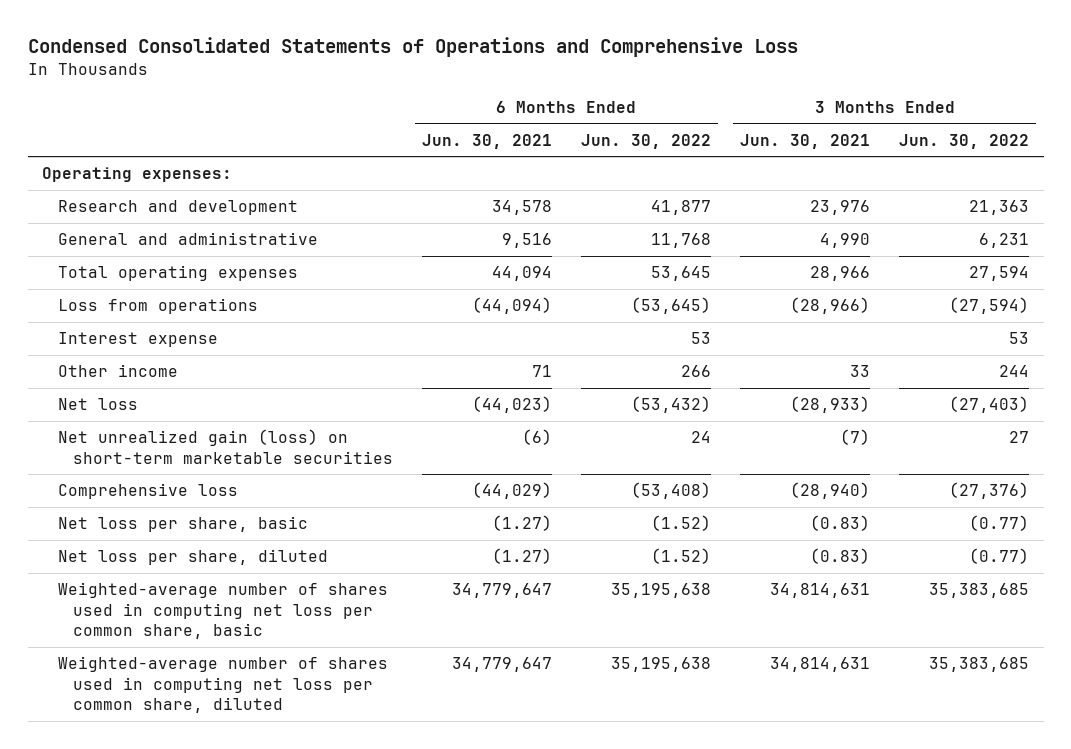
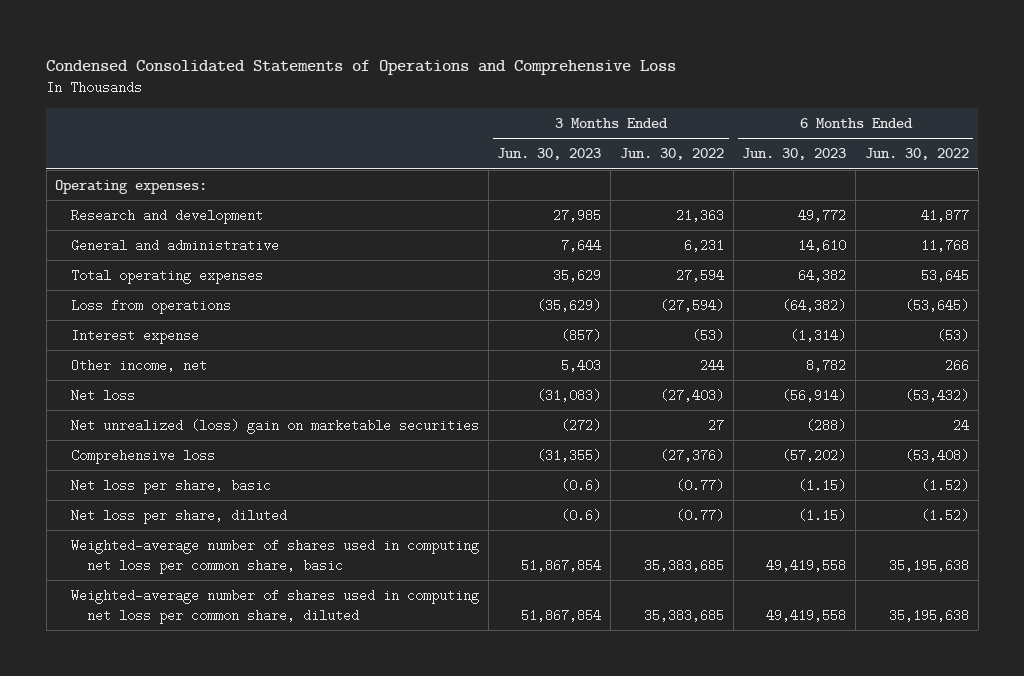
[421,133,552,149] Jun. 30, 2021 -> none
[740,133,871,149] Jun. 30, 2021 -> none
none -> [497,148,602,161] Jun. 30, 2023
none -> [742,148,847,161] Jun. 30, 2023
[690,332,711,345] 53 -> [936,328,969,342] (53)
[1009,332,1030,345] 53 -> [691,328,724,342] (53)
[57,364,178,378] Other income -> [71,358,208,372] Other income, net
[57,429,393,464] Net unrealized gain (loss) on short-term marketable securities -> [71,418,480,434] Net unrealized (loss) gain on marketable securities

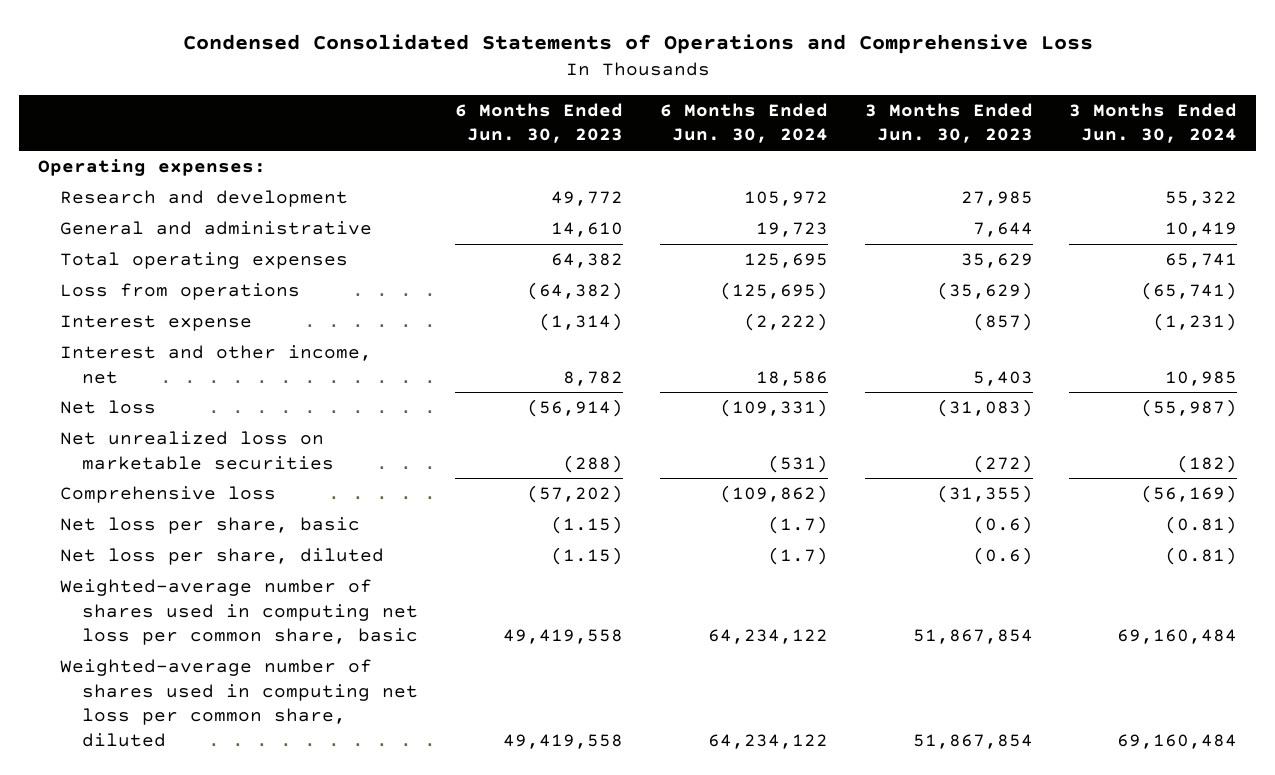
[619,148,724,161] Jun. 30, 2022 -> none
[864,148,969,161] Jun. 30, 2022 -> none
none -> [659,102,828,144] 6 Months Ended Jun. 30, 2024
none -> [1069,102,1238,144] 3 Months Ended Jun. 30, 2024
[71,358,208,372] Other income, net -> [59,345,372,384] Interest and other income, net
[71,418,480,434] Net unrealized (loss) gain on marketable securities -> [59,431,334,470] Net unrealized loss on marketable securities

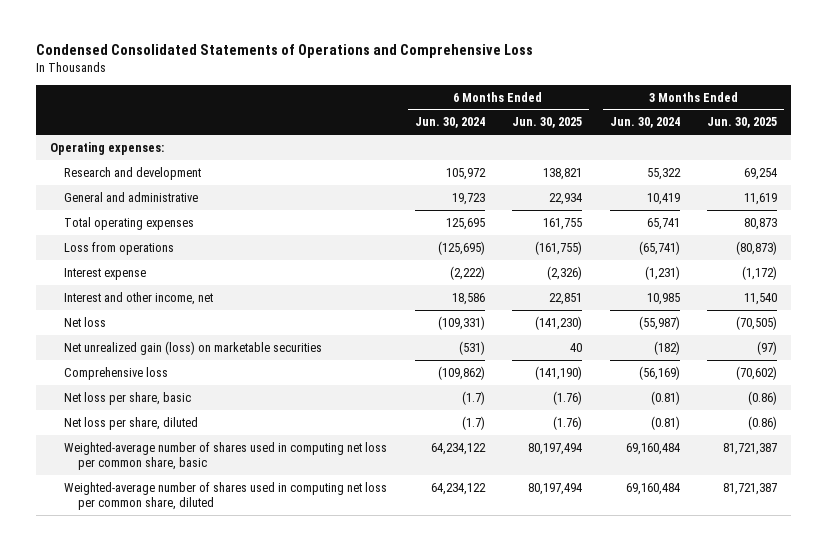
[454,102,623,144] 6 Months Ended Jun. 30, 2023 -> none
[864,102,1033,144] 3 Months Ended Jun. 30, 2023 -> none
none -> [512,117,583,129] Jun. 30, 2025
none -> [707,117,778,129] Jun. 30, 2025
[59,431,334,470] Net unrealized loss on marketable securities -> [63,340,322,355] Net unrealized gain (loss) on marketable securities

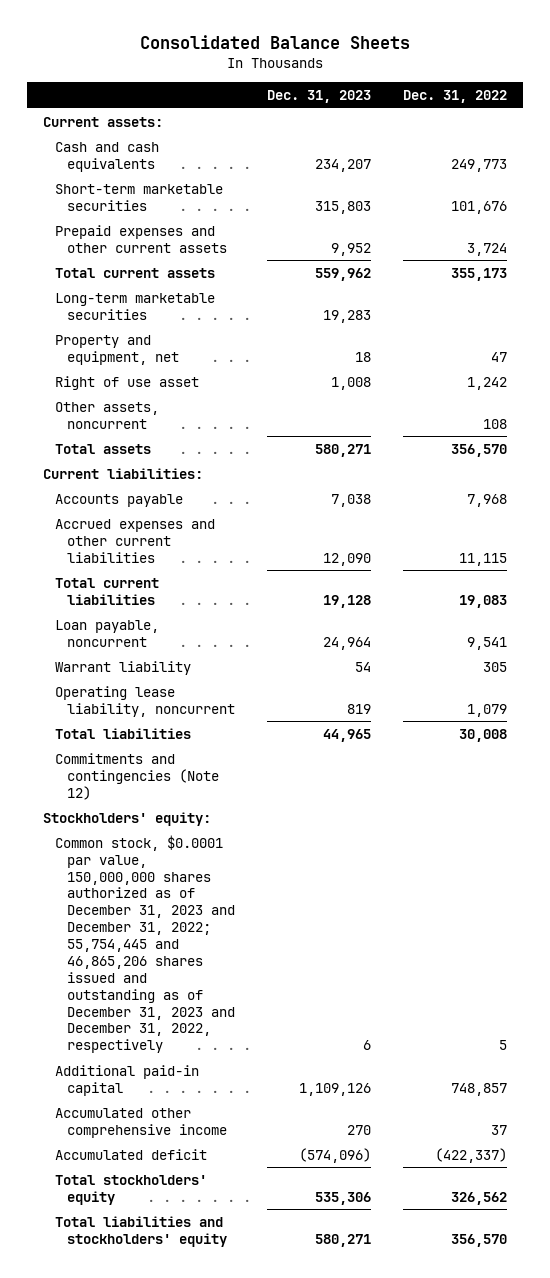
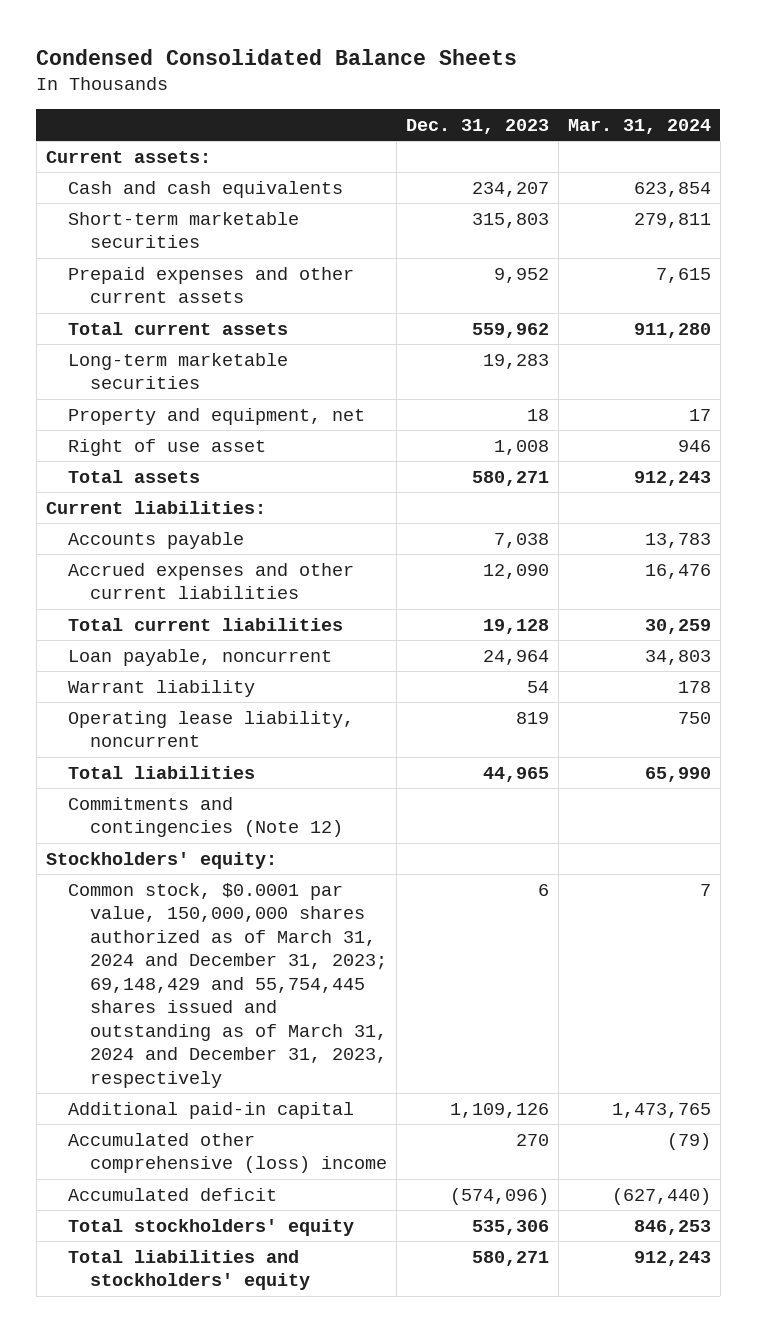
[140,35,411,50] Consolidated Balance Sheets -> [36,49,518,66] Condensed Consolidated Balance Sheets
[403,90,508,104] Dec. 31, 2022 -> none
none -> [567,118,711,134] Mar. 31, 2024
[55,401,160,429] Other assets, noncurrent -> none
[55,834,236,1054] Common stock, $0.0001 par value, 150,000,000 shares authorized as of December 31, 2023 and December 31, 2022; 55,754,445 and 46,865,206 shares issued and outstanding as of December 31, 2023 and December 31, 2022, respectively -> [67,882,387,1088] Common stock, $0.0001 par value, 150,000,000 shares authorized as of March 31, 2024 and December 31, 2023; 69,148,429 and 55,754,445 shares issued and outstanding as of March 31, 2024 and December 31, 2023, respectively
[55,1107,228,1138] Accumulated other comprehensive income -> [67,1132,387,1174] Accumulated other comprehensive (loss) income

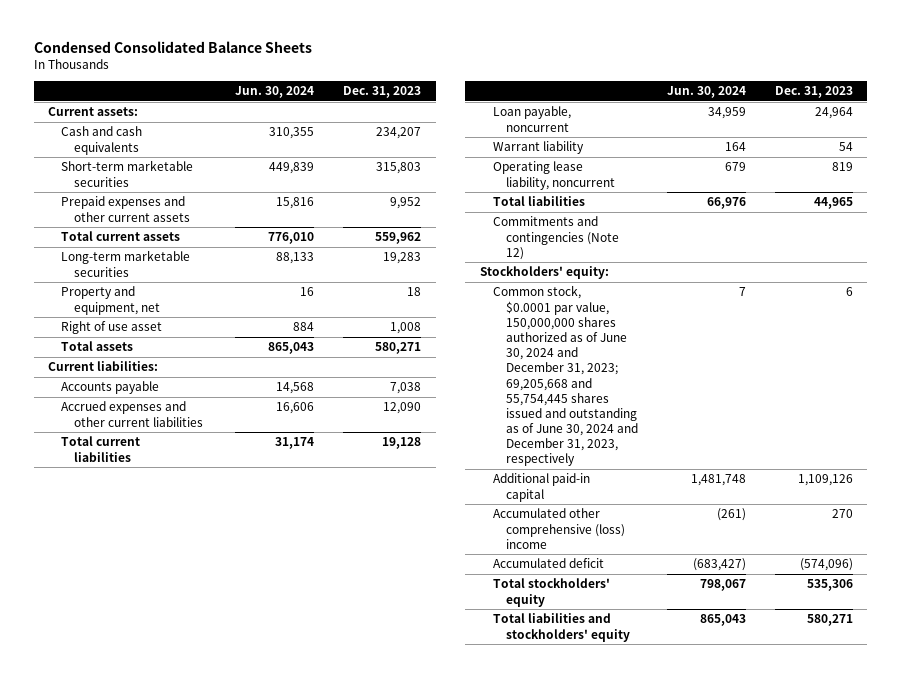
[567,118,711,134] Mar. 31, 2024 -> none
none -> [235,86,315,99] Jun. 30, 2024
[67,882,387,1088] Common stock, $0.0001 par value, 150,000,000 shares authorized as of March 31, 2024 and December 31, 2023; 69,148,429 and 55,754,445 shares issued and outstanding as of March 31, 2024 and December 31, 2023, respectively -> [492,285,638,467] Common stock, $0.0001 par value, 150,000,000 shares authorized as of June 30, 2024 and December 31, 2023; 69,205,668 and 55,754,445 shares issued and outstanding as of June 30, 2024 and December 31, 2023, respectively

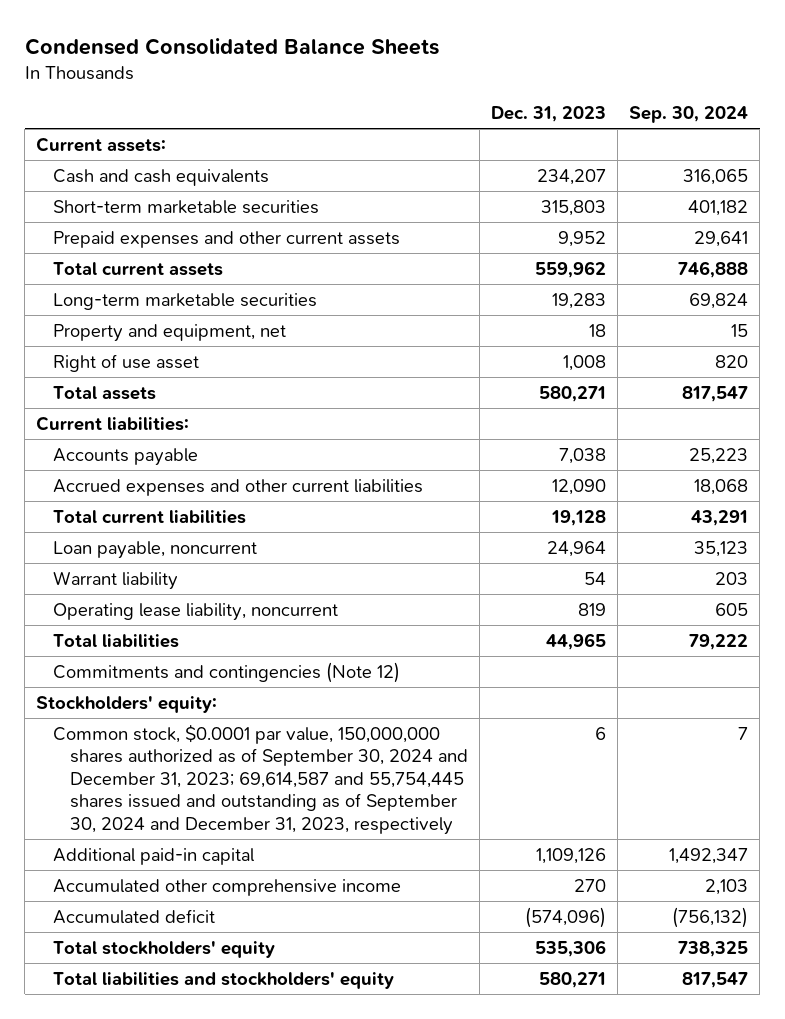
[235,86,315,99] Jun. 30, 2024 -> none
none -> [629,106,749,124] Sep. 30, 2024
[492,285,638,467] Common stock, $0.0001 par value, 150,000,000 shares authorized as of June 30, 2024 and December 31, 2023; 69,205,668 and 55,754,445 shares issued and outstanding as of June 30, 2024 and December 31, 2023, respectively -> [53,723,469,835] Common stock, $0.0001 par value, 150,000,000 shares authorized as of September 30, 2024 and December 31, 2023; 69,614,587 and 55,754,445 shares issued and outstanding as of September 30, 2024 and December 31, 2023, respectively
[492,508,625,549] Accumulated other comprehensive (loss) income -> [53,878,402,896] Accumulated other comprehensive income

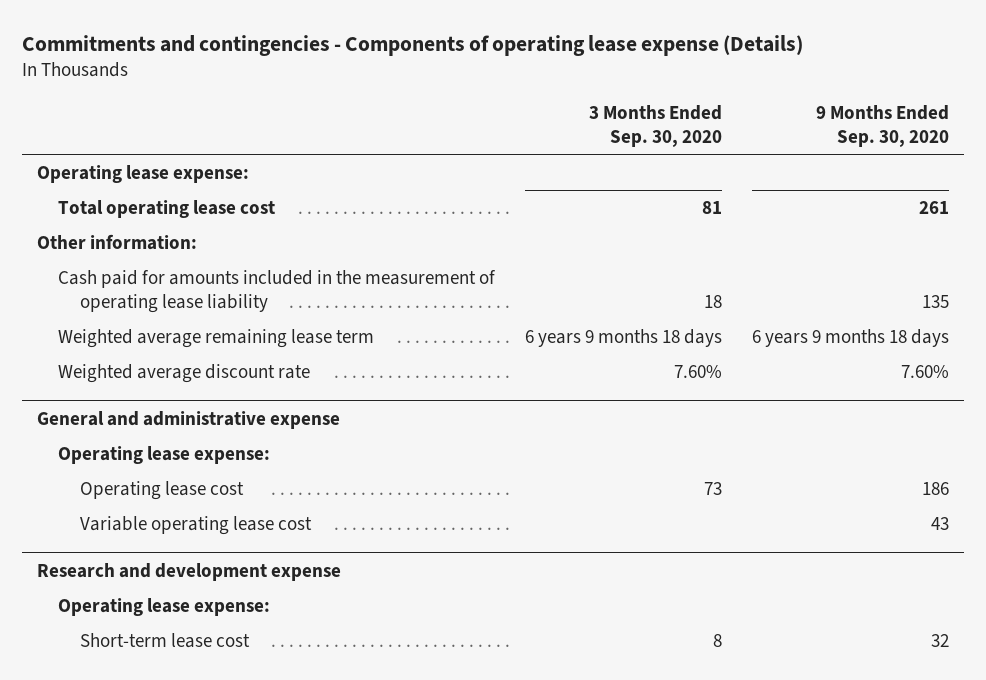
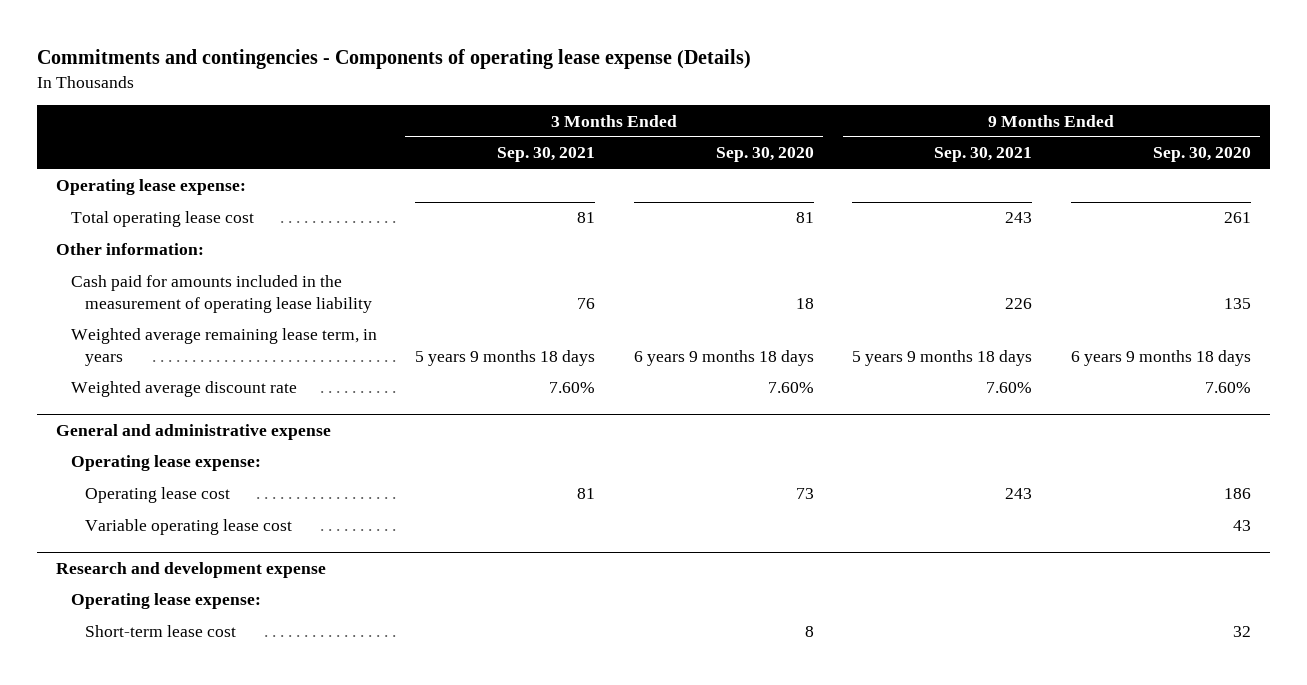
none -> [497,147,596,163] Sep. 30, 2021
none -> [934,147,1033,163] Sep. 30, 2021
[58,328,375,348] Weighted average remaining lease term -> [70,328,377,366] Weighted average remaining lease term, in years

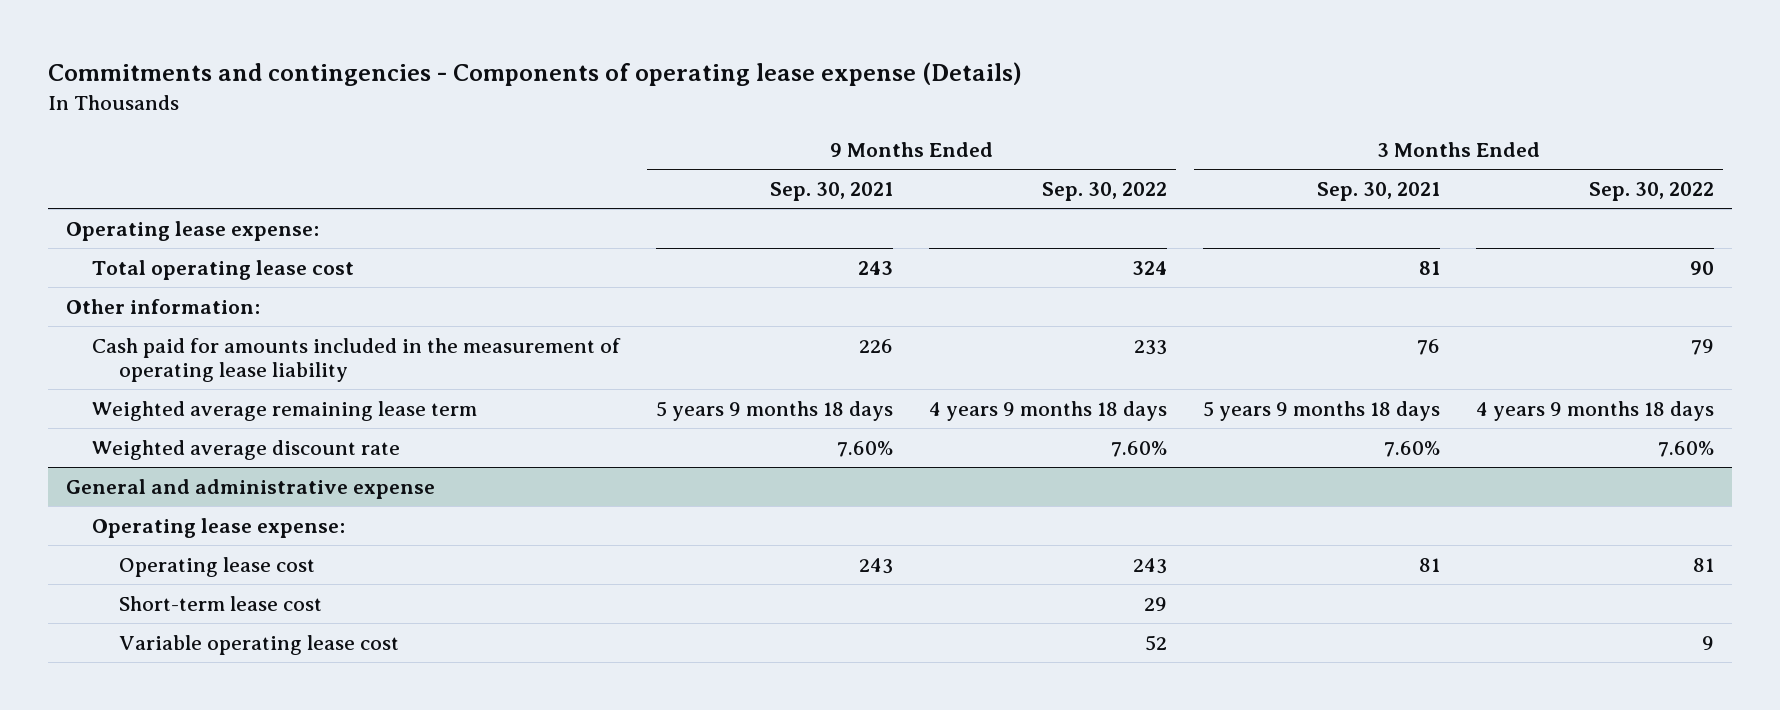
[715,147,814,163] Sep. 30, 2020 -> none
[1152,147,1251,163] Sep. 30, 2020 -> none
none -> [1042,182,1168,202] Sep. 30, 2022
none -> [1589,182,1715,202] Sep. 30, 2022
[70,328,377,366] Weighted average remaining lease term, in years -> [92,400,478,421] Weighted average remaining lease term
[56,562,327,579] Research and development expense -> none
[70,593,261,610] Operating lease expense: -> none
[84,519,292,536] Variable operating lease cost -> [118,634,399,655] Variable operating lease cost

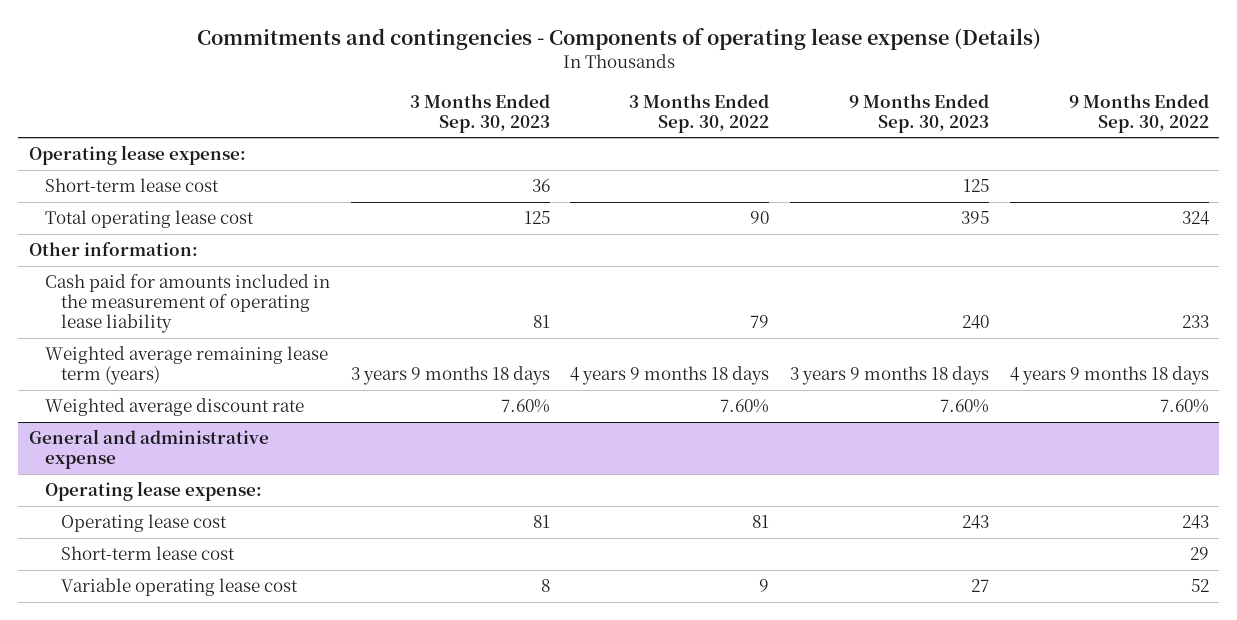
[770,182,894,202] Sep. 30, 2021 -> none
[1317,182,1441,202] Sep. 30, 2021 -> none
none -> [409,93,550,133] 3 Months Ended Sep. 30, 2023
none -> [849,93,990,133] 9 Months Ended Sep. 30, 2023
none -> [45,178,220,193] Short-term lease cost
[92,400,478,421] Weighted average remaining lease term -> [45,346,329,386] Weighted average remaining lease term (years)

